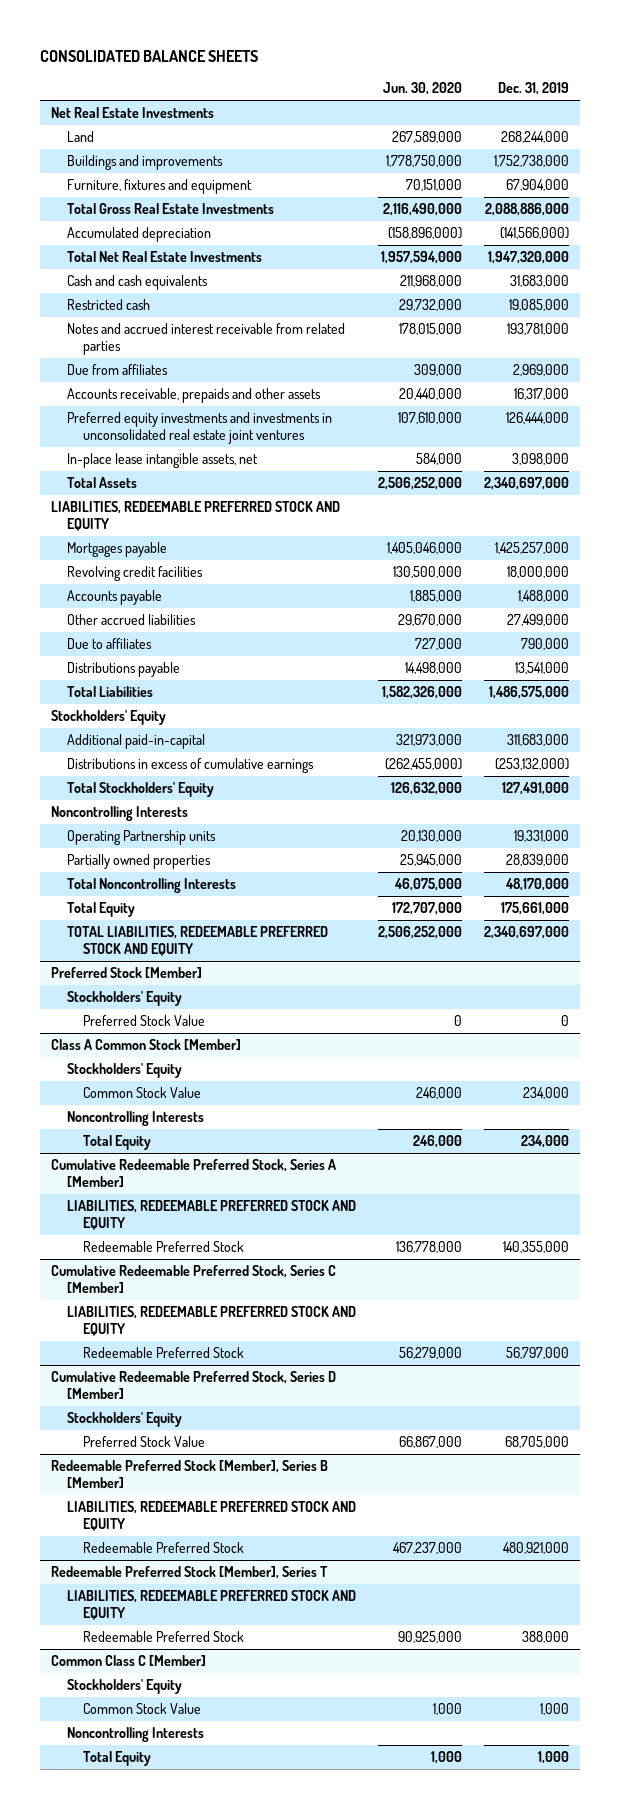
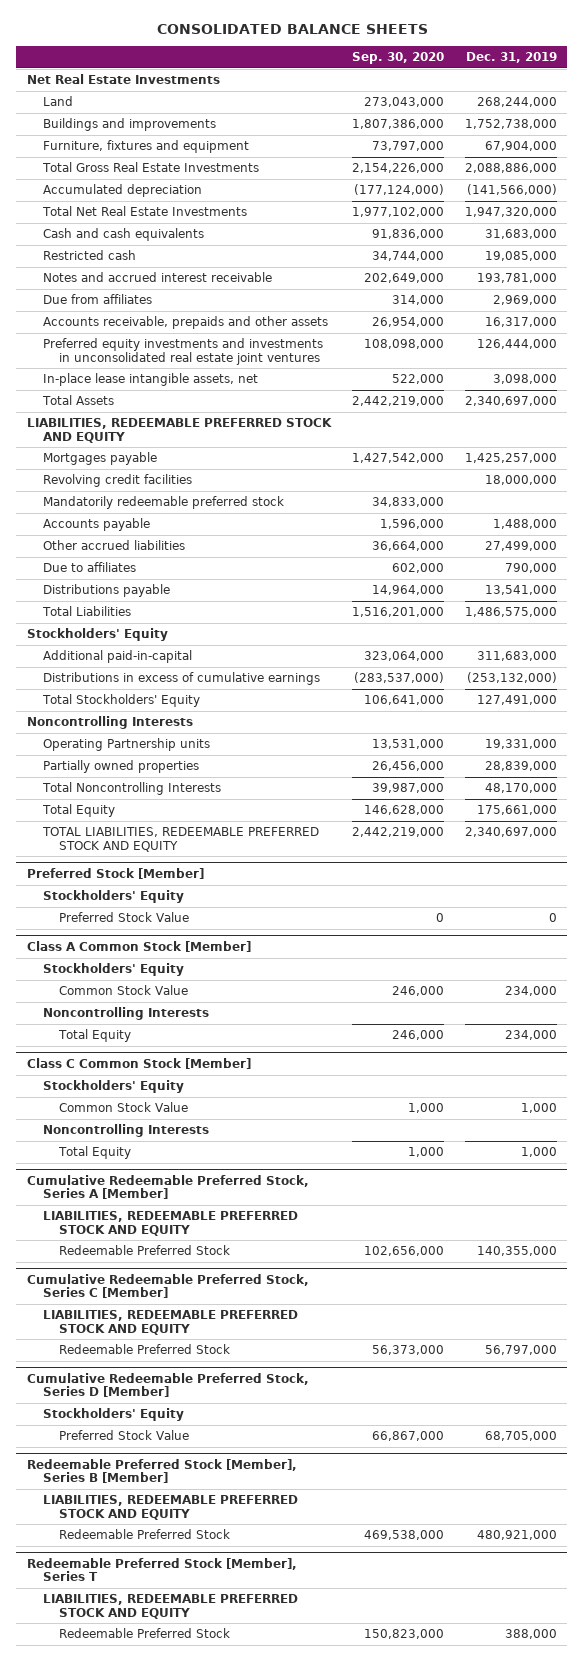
[383,81,463,95] Jun. 30, 2020 -> none
none -> [351,52,444,65] Sep. 30, 2020
[67,323,346,356] Notes and accrued interest receivable from related parties -> [43,272,273,283] Notes and accrued interest receivable
none -> [43,496,285,510] Mandatorily redeemable preferred stock
none -> [26,1057,251,1069] Class C Common Stock [Member]
none -> [43,1080,185,1094] Stockholders' Equity
none -> [59,1102,189,1113] Common Stock Value
none -> [43,1124,210,1138] Noncontrolling Interests
none -> [58,1146,132,1160] Total Equity
[51,1655,207,1667] Common Class C [Member] -> none
[67,1679,183,1695] Stockholders' Equity -> none
[82,1703,201,1715] Common Stock Value -> none
[67,1727,205,1743] Noncontrolling Interests -> none
[82,1751,151,1767] Total Equity -> none

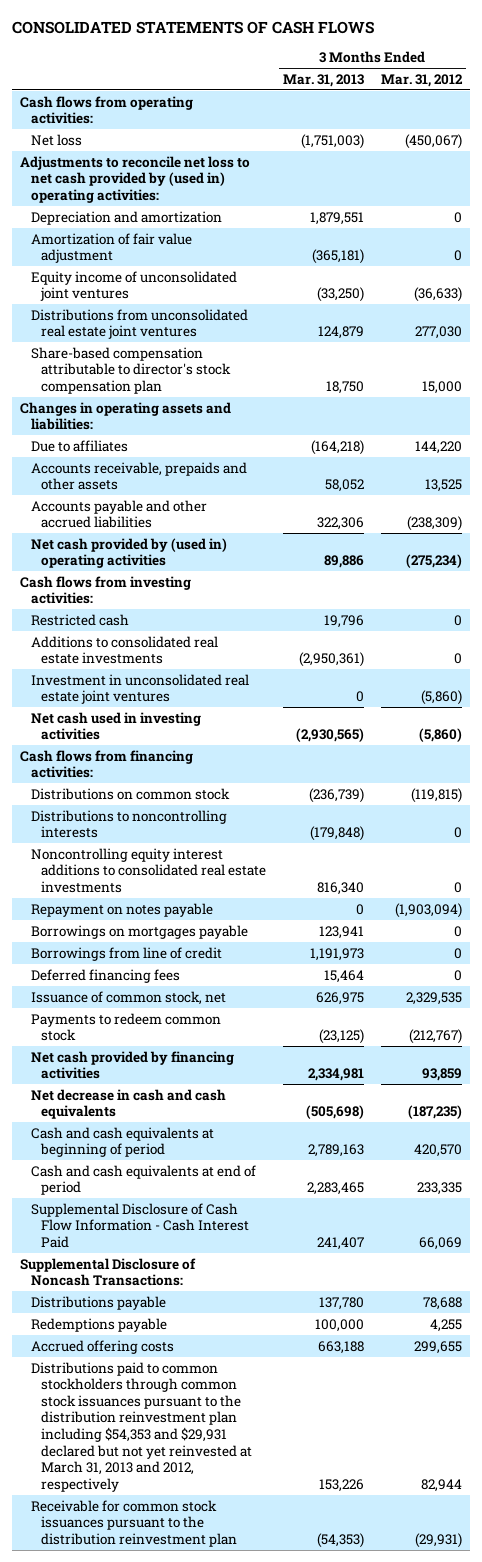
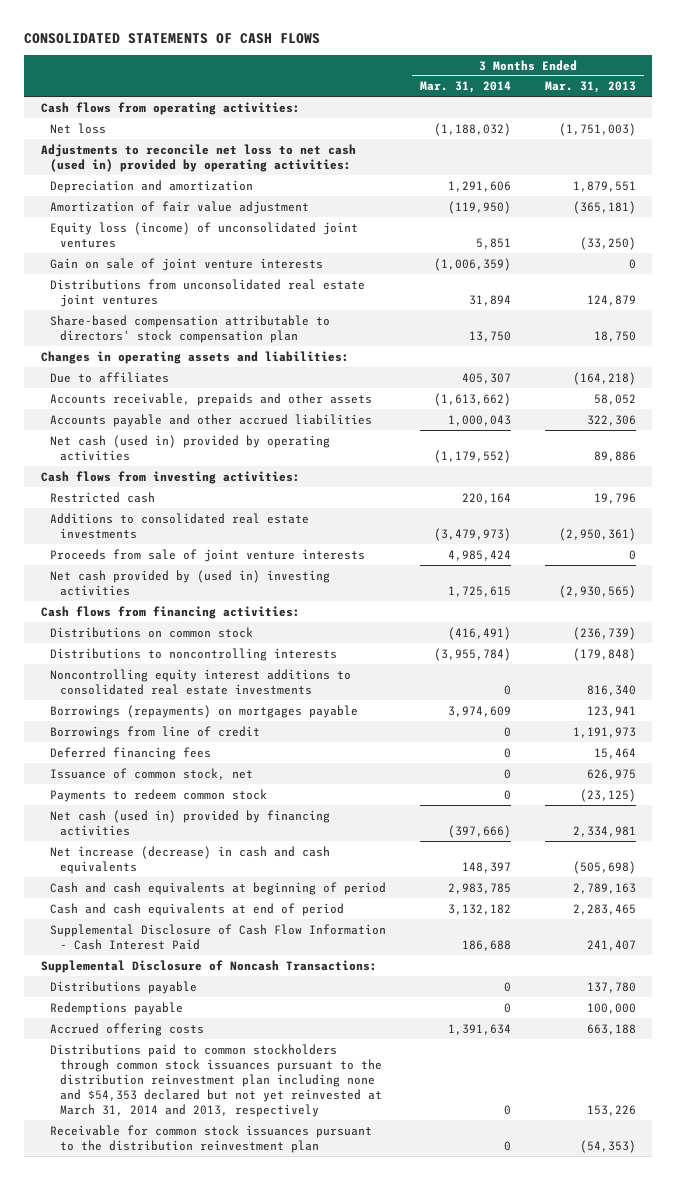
[380,73,463,87] Mar. 31, 2012 -> none
none -> [420,81,512,94] Mar. 31, 2014
[20,155,251,203] Adjustments to reconcile net loss to net cash provided by (used in) operating activities: -> [40,143,356,172] Adjustments to reconcile net loss to net cash (used in) provided by operating activities:
[30,270,237,302] Equity income of unconsolidated joint ventures -> [50,221,359,248] Equity loss (income) of unconsolidated joint ventures
none -> [50,257,324,271] Gain on sale of joint venture interests
[30,346,231,394] Share-based compensation attributable to director's stock compensation plan -> [50,314,331,343] Share-based compensation attributable to directors' stock compensation plan
[30,537,227,569] Net cash provided by (used in) operating activities -> [50,434,331,461] Net cash (used in) provided by operating activities
[30,673,249,705] Investment in unconsolidated real estate joint ventures -> none
none -> [50,548,366,562] Proceeds from sale of joint venture interests
[30,711,201,741] Net cash used in investing activities -> [50,569,331,596] Net cash provided by (used in) investing activities
[30,902,213,917] Repayment on notes payable -> none
[30,924,248,939] Borrowings on mortgages payable -> [50,704,359,718] Borrowings (repayments) on mortgages payable
[30,1050,234,1080] Net cash provided by financing activities -> [50,809,331,836] Net cash (used in) provided by financing activities
[30,1088,226,1120] Net decrease in cash and cash equivalents -> [50,845,331,874] Net increase (decrease) in cash and cash equivalents
[30,1361,252,1492] Distributions paid to common stockholders through common stock issuances pursuant to the distribution reinvestment plan including $54,353 and $29,931 declared but not yet reinvested at March 31, 2013 and 2012, respectively -> [50,1043,383,1117] Distributions paid to common stockholders through common stock issuances pursuant to the distribution reinvestment plan including none and $54,353 declared but not yet reinvested at March 31, 2014 and 2013, respectively

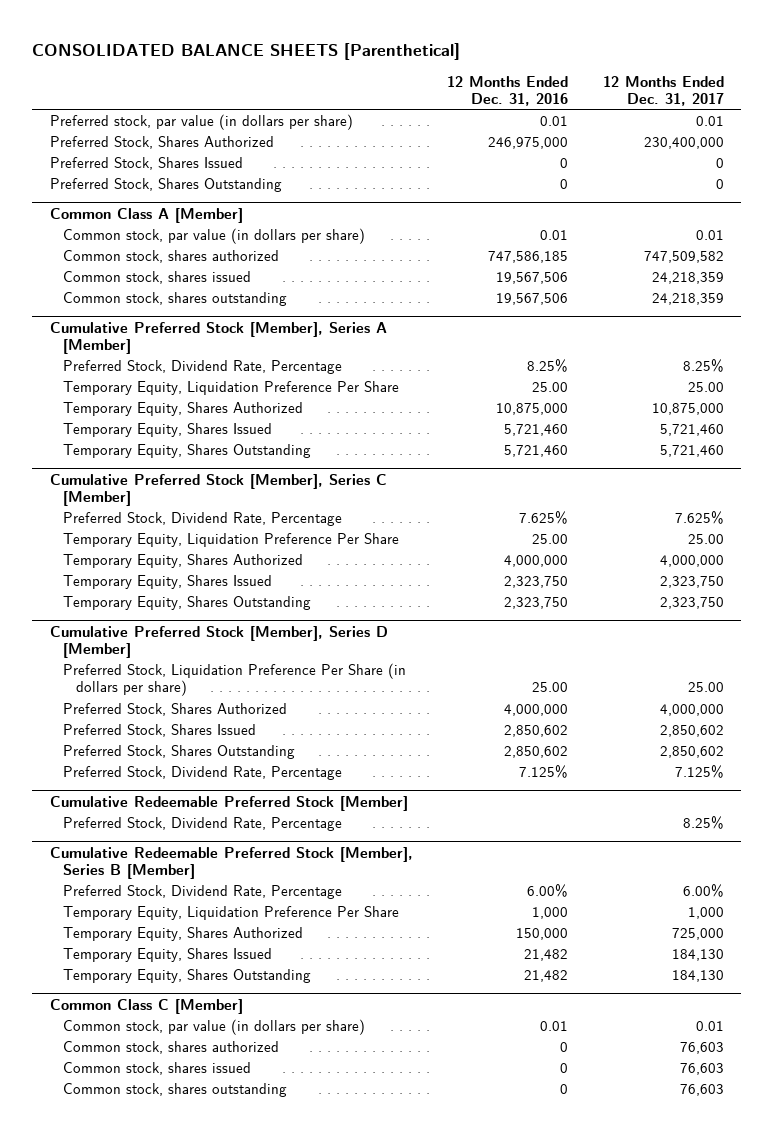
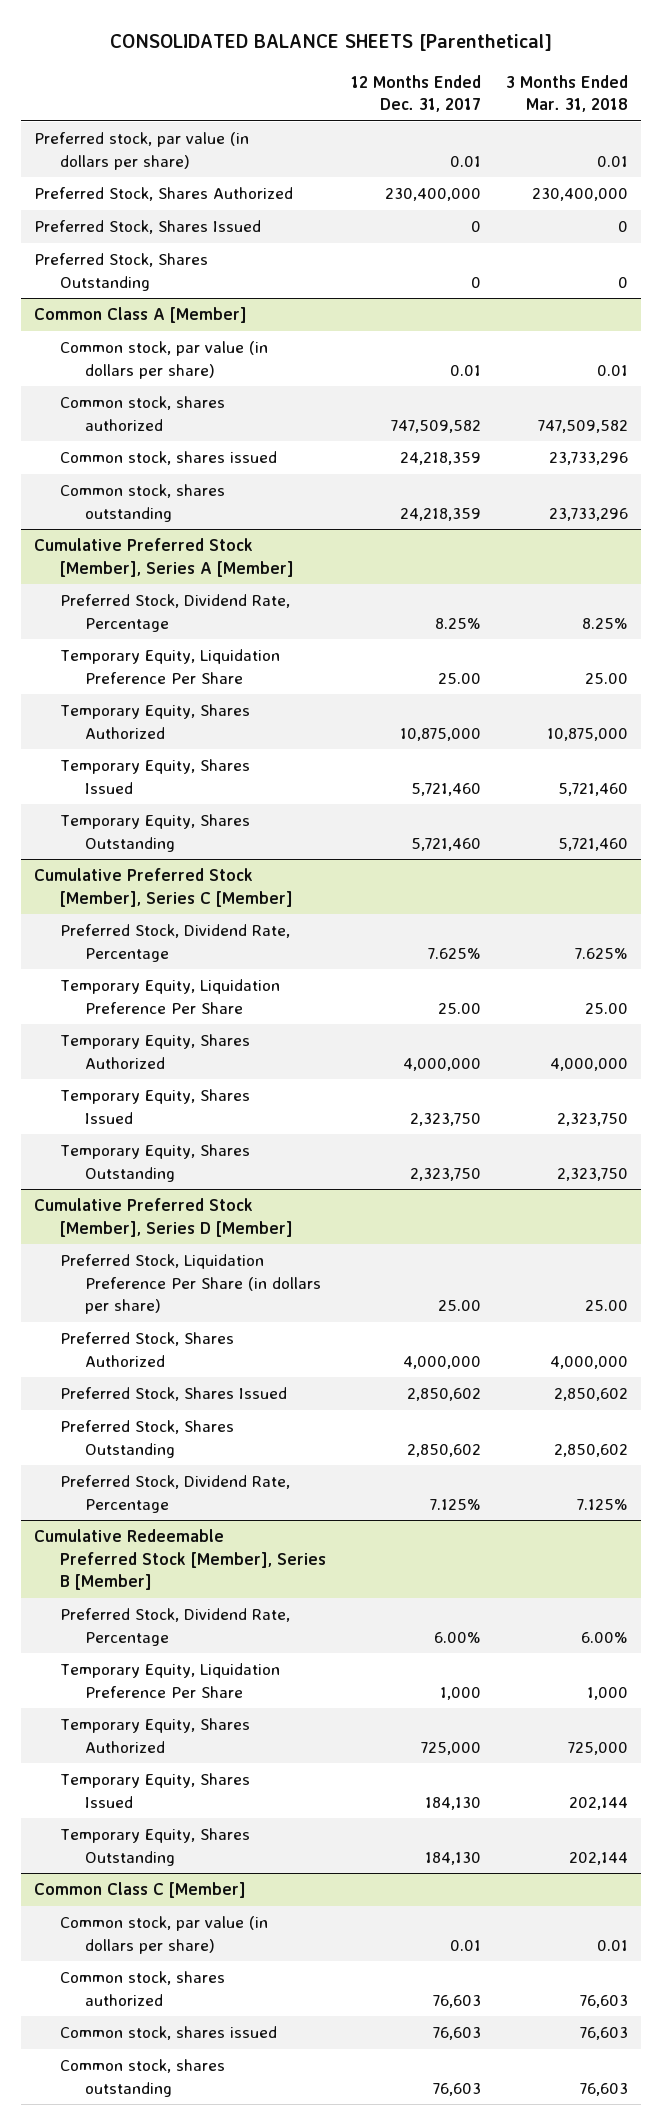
[447,75,569,107] 12 Months Ended Dec. 31, 2016 -> none
none -> [506,74,629,112] 3 Months Ended Mar. 31, 2018
[49,795,408,811] Cumulative Redeemable Preferred Stock [Member] -> none
[63,816,343,831] Preferred Stock, Dividend Rate, Percentage -> none

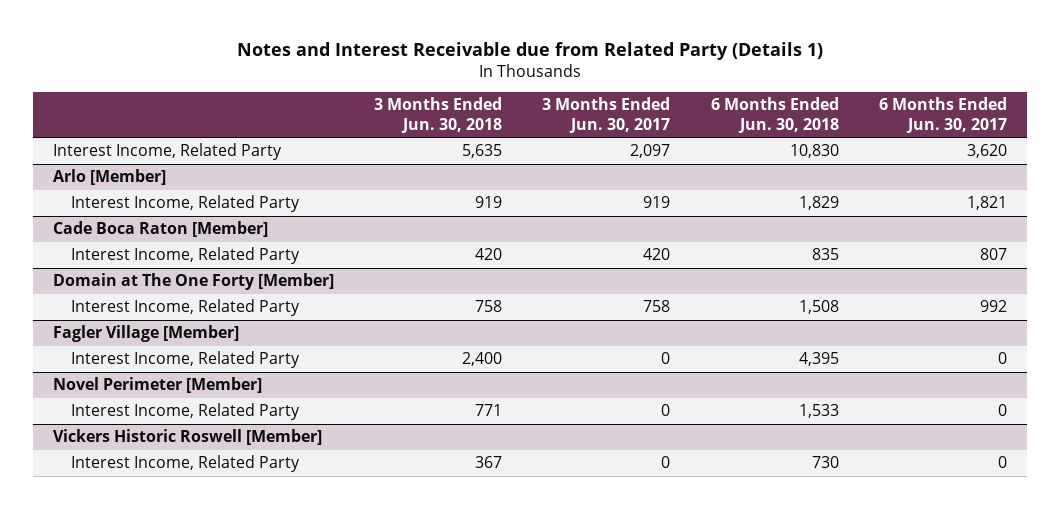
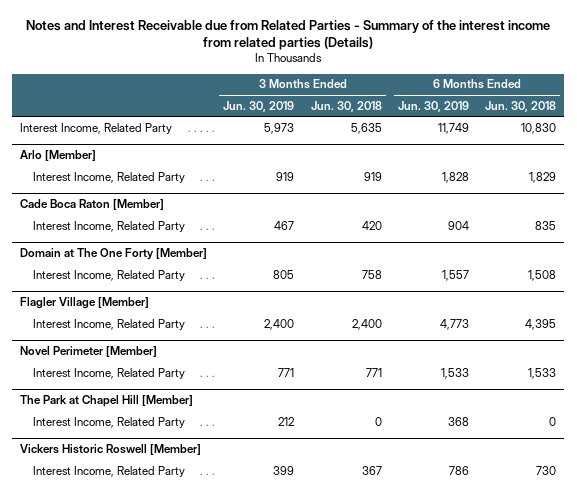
[236,42,823,61] Notes and Interest Receivable due from Related Party (Details 1) -> [26,19,551,51] Notes and Interest Receivable due from Related Parties - Summary of the interest income from related parties (Details)
[542,97,671,133] 3 Months Ended Jun. 30, 2017 -> none
[879,97,1008,133] 6 Months Ended Jun. 30, 2017 -> none
none -> [223,100,295,112] Jun. 30, 2019
none -> [398,100,470,112] Jun. 30, 2019
[52,325,239,343] Fagler Village [Member] -> [20,297,150,310] Flagler Village [Member]
none -> [20,395,194,408] The Park at Chapel Hill [Member]
none -> [32,416,185,428] Interest Income, Related Party

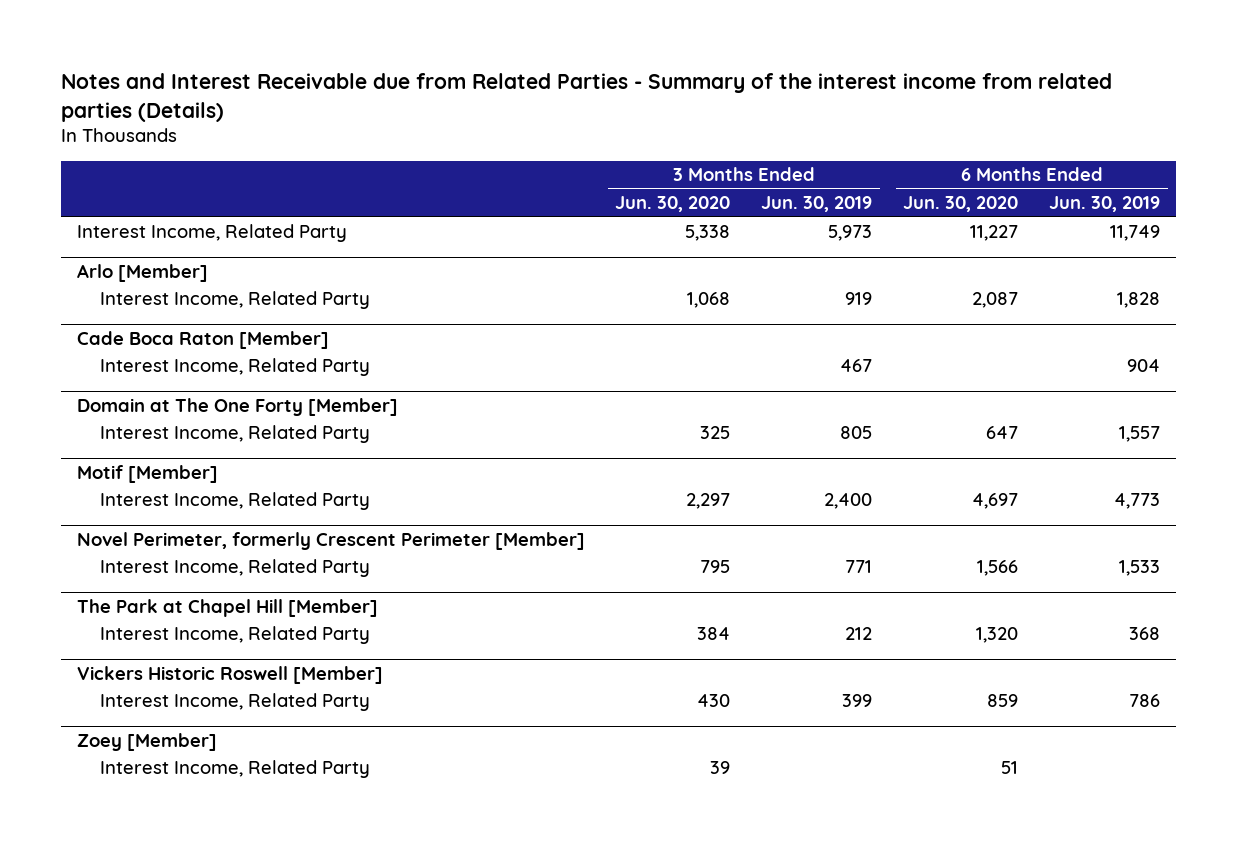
[310,100,382,112] Jun. 30, 2018 -> none
[485,100,557,112] Jun. 30, 2018 -> none
none -> [615,196,731,213] Jun. 30, 2020
none -> [903,196,1019,213] Jun. 30, 2020
[20,297,150,310] Flagler Village [Member] -> none
none -> [76,464,218,483] Motif [Member]
[20,346,158,358] Novel Perimeter [Member] -> [76,531,585,550] Novel Perimeter, formerly Crescent Perimeter [Member]
none -> [76,732,217,751] Zoey [Member]
none -> [99,760,370,779] Interest Income, Related Party

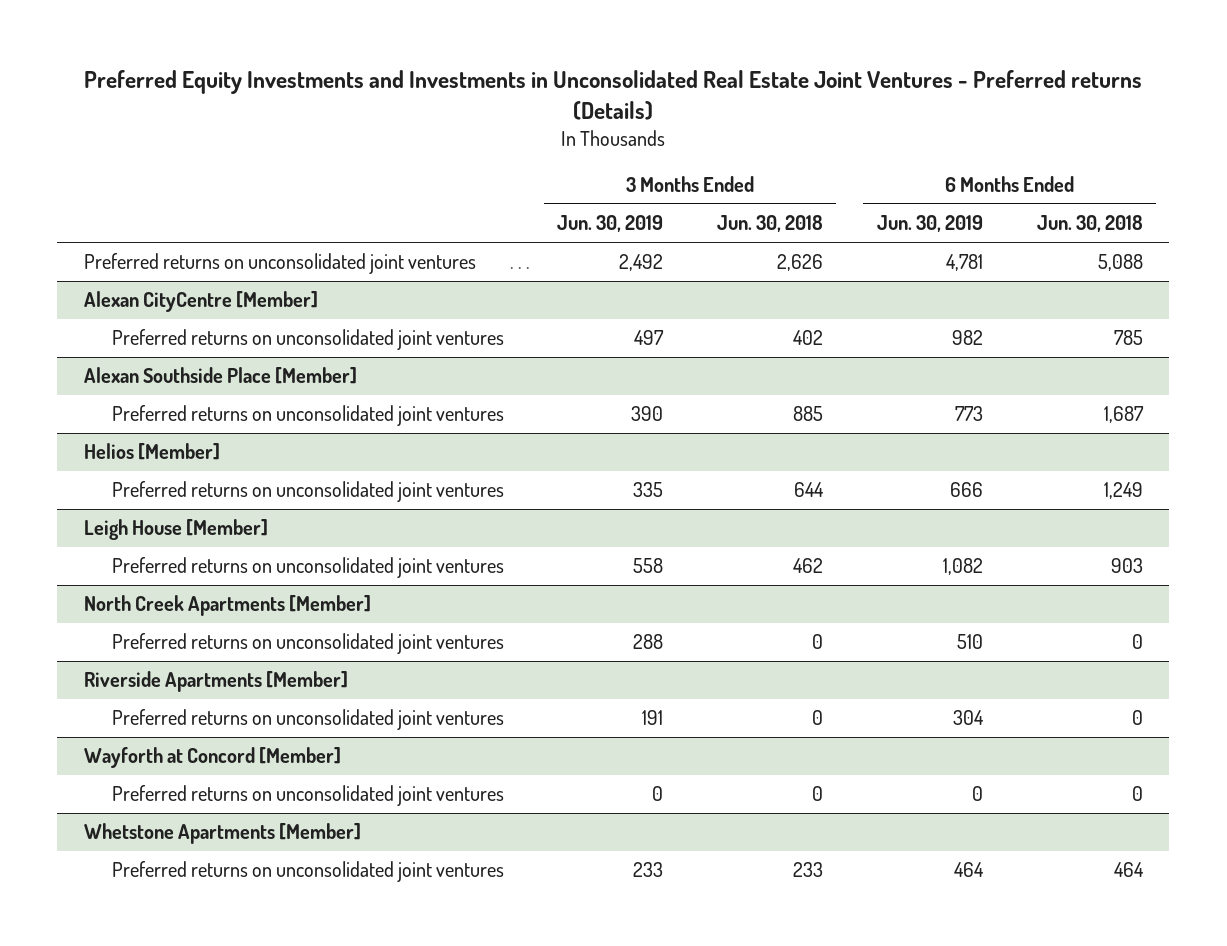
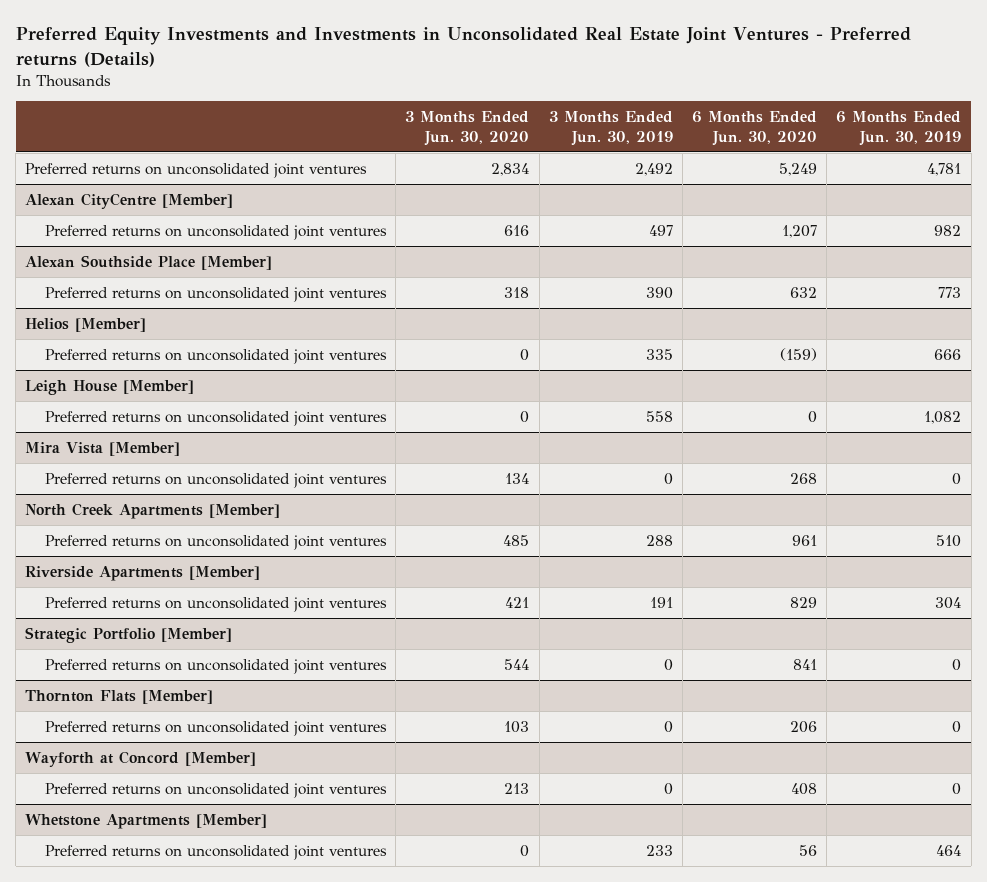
[717,215,824,233] Jun. 30, 2018 -> none
[1036,215,1143,233] Jun. 30, 2018 -> none
none -> [405,111,530,146] 3 Months Ended Jun. 30, 2020
none -> [692,111,818,146] 6 Months Ended Jun. 30, 2020
none -> [25,441,181,456] Mira Vista [Member]
none -> [45,472,388,488] Preferred returns on unconsolidated joint ventures
none -> [25,626,233,643] Strategic Portfolio [Member]
none -> [45,658,388,674] Preferred returns on unconsolidated joint ventures
none -> [25,689,214,704] Thornton Flats [Member]
none -> [45,720,388,736] Preferred returns on unconsolidated joint ventures

